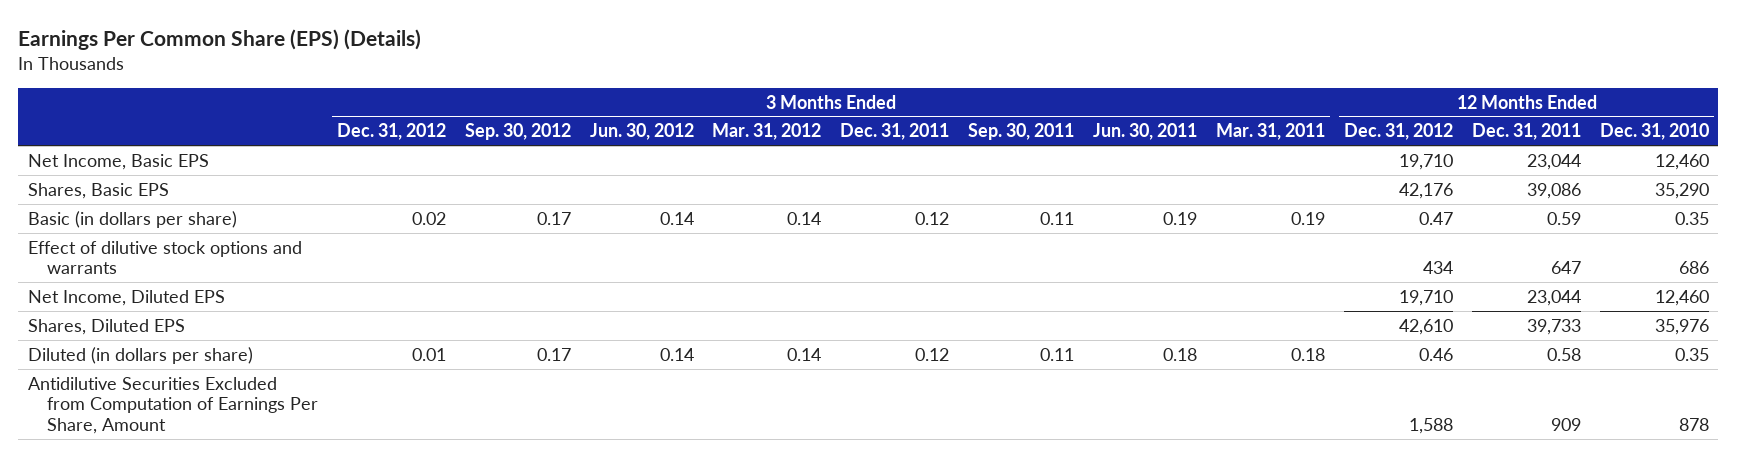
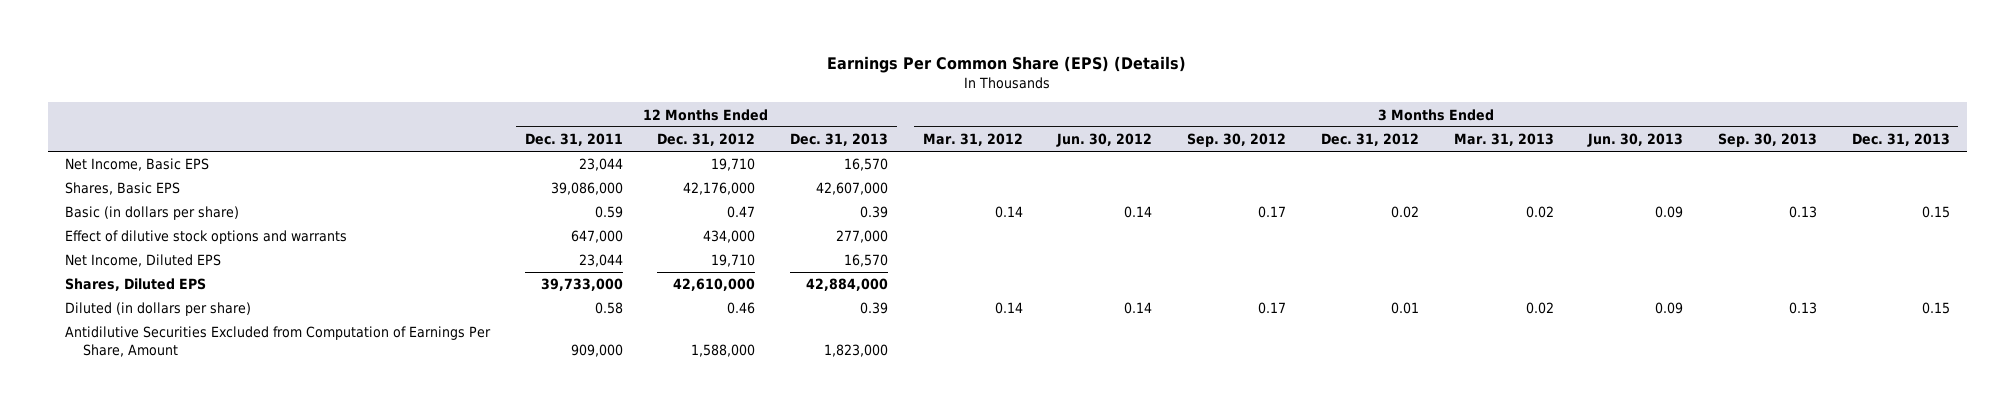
[840,123,950,141] Dec. 31, 2011 -> none
[968,123,1075,141] Sep. 30, 2011 -> none
[1093,123,1198,141] Jun. 30, 2011 -> none
[1216,123,1326,141] Mar. 31, 2011 -> none
[1599,123,1709,141] Dec. 31, 2010 -> none
none -> [790,133,889,147] Dec. 31, 2013
none -> [1453,133,1554,147] Mar. 31, 2013
none -> [1587,133,1684,148] Jun. 30, 2013
none -> [1717,133,1817,148] Sep. 30, 2013
none -> [1851,133,1950,147] Dec. 31, 2013
[1399,182,1454,199] 42,176 -> [683,182,756,196] 42,176,000
[1527,182,1582,199] 39,086 -> [550,182,623,196] 39,086,000
[1423,261,1454,275] 434 -> [703,230,756,244] 434,000
[1551,261,1582,275] 647 -> [570,230,623,244] 647,000
[1399,318,1454,335] 42,610 -> [673,278,756,292] 42,610,000
[1527,318,1582,335] 39,733 -> [540,278,623,292] 39,733,000
[1409,417,1454,434] 1,588 -> [691,343,756,357] 1,588,000
[1551,417,1582,431] 909 -> [570,343,623,357] 909,000

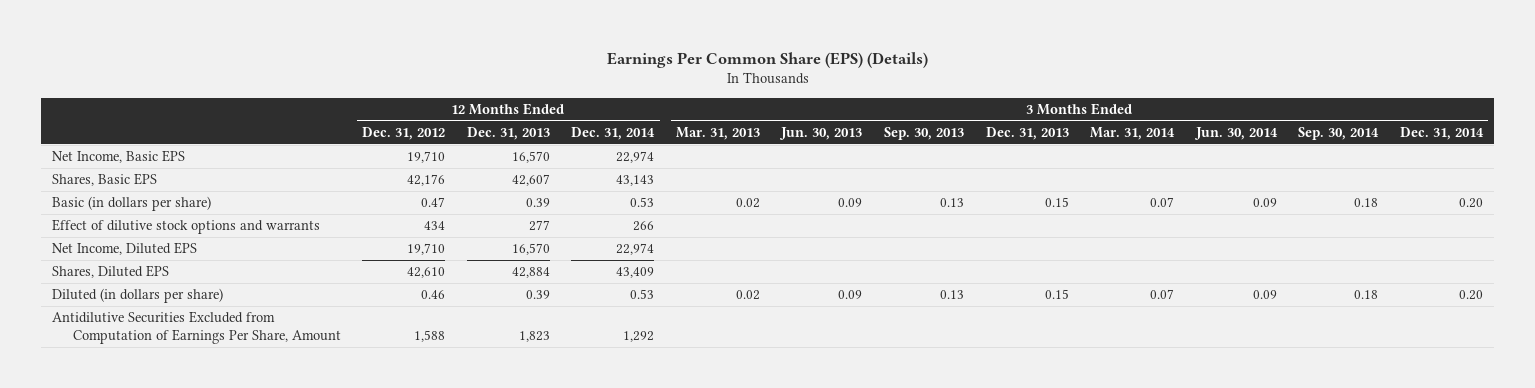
[524,133,623,147] Dec. 31, 2011 -> none
[922,133,1023,147] Mar. 31, 2012 -> none
[1056,133,1153,148] Jun. 30, 2012 -> none
[1187,133,1287,148] Sep. 30, 2012 -> none
[1320,133,1419,147] Dec. 31, 2012 -> none
none -> [571,126,656,140] Dec. 31, 2014
none -> [1090,126,1176,140] Mar. 31, 2014
none -> [1193,126,1278,140] Jun. 30, 2014
none -> [1298,126,1380,140] Sep. 30, 2014
none -> [1399,126,1484,140] Dec. 31, 2014
[683,182,756,196] 42,176,000 -> [407,174,446,187] 42,176
[816,182,889,196] 42,607,000 -> [511,174,550,187] 42,607
[703,230,756,244] 434,000 -> [424,221,446,231] 434
[836,230,889,244] 277,000 -> [528,220,550,232] 277
[673,278,756,292] 42,610,000 -> [407,267,446,279] 42,610
[806,278,889,292] 42,884,000 -> [511,267,550,279] 42,884
[691,343,756,357] 1,588,000 -> [414,329,446,342] 1,588
[824,343,889,357] 1,823,000 -> [518,330,550,342] 1,823

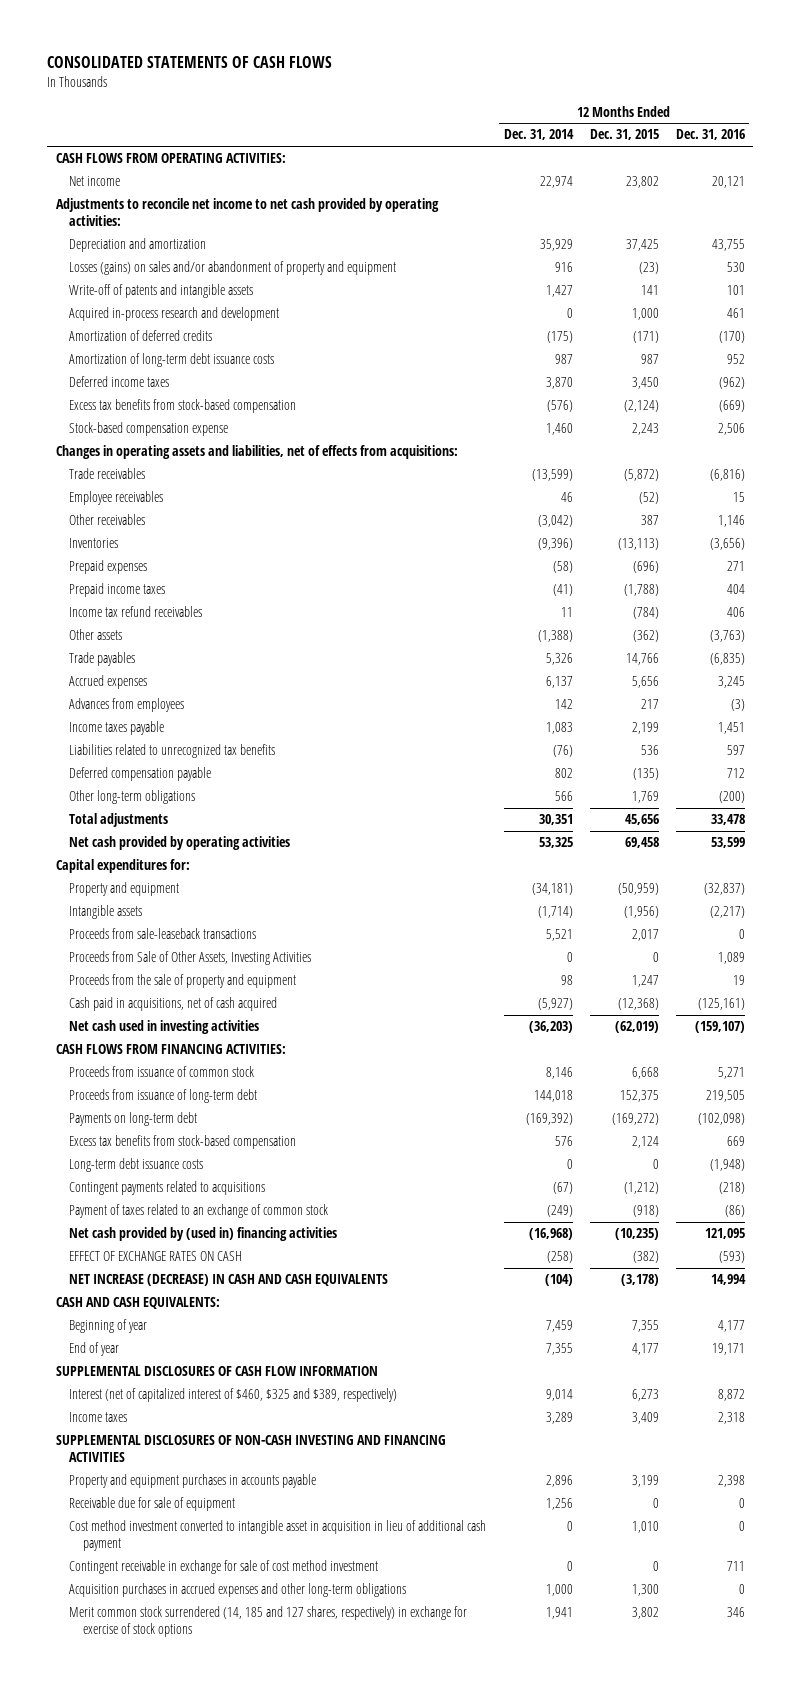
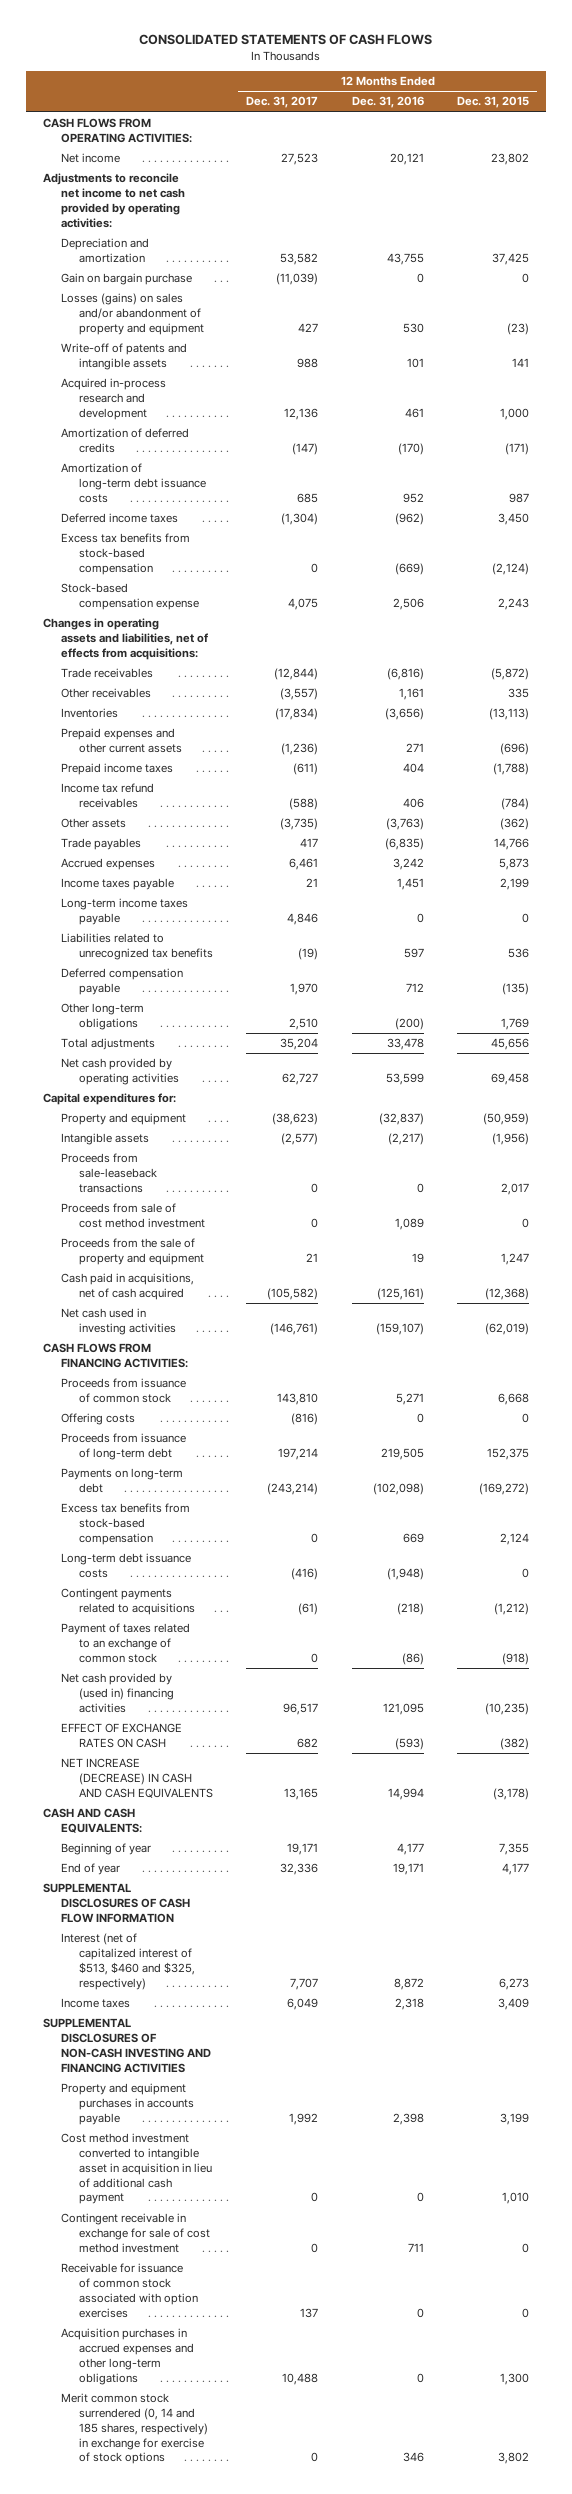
[503,129,574,141] Dec. 31, 2014 -> none
none -> [246,96,319,109] Dec. 31, 2017
none -> [60,273,192,286] Gain on bargain purchase
[69,491,164,506] Employee receivables -> none
[640,515,659,526] 387 -> [507,688,529,699] 335
[717,515,745,528] 1,146 -> [398,688,424,701] 1,161
[69,560,148,575] Prepaid expenses -> [60,728,182,754] Prepaid expenses and other current assets
[69,698,185,713] Advances from employees -> none
[631,676,659,689] 5,656 -> [498,858,529,871] 5,873
[717,676,745,689] 3,245 -> [392,858,424,871] 3,242
none -> [60,898,188,926] Long-term income taxes payable
[69,951,312,966] Proceeds from Sale of Other Assets, Investing Activities -> [60,1203,205,1229] Proceeds from sale of cost method investment
none -> [60,1413,135,1426] Offering costs
[69,1388,398,1403] Interest (net of capitalized interest of $460, $325 and $389, respectively) -> [60,1933,195,1990] Interest (net of capitalized interest of $513, $460 and $325, respectively)
[69,1497,236,1512] Receivable due for sale of equipment -> none
none -> [60,2263,198,2318] Receivable for issuance of common stock associated with option exercises
[69,1606,468,1638] Merit common stock surrendered (14, 185 and 127 shares, respectively) in exchange for exercise of stock options -> [60,2393,208,2465] Merit common stock surrendered (0, 14 and 185 shares, respectively) in exchange for exercise of stock options

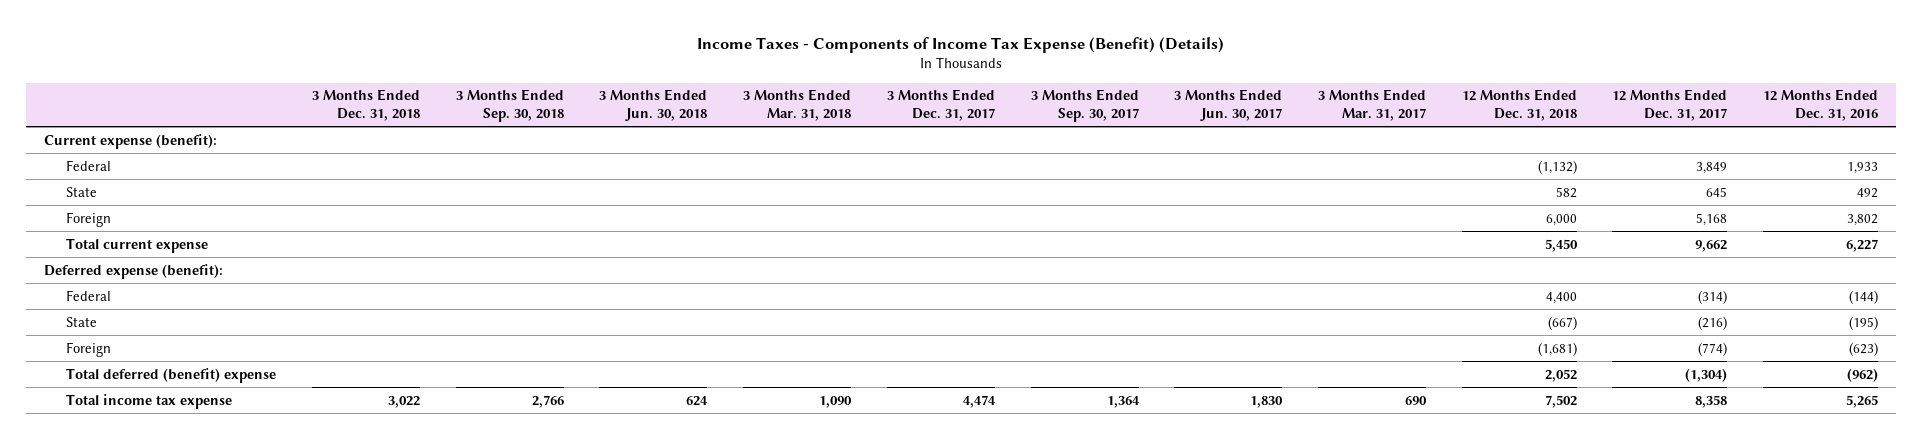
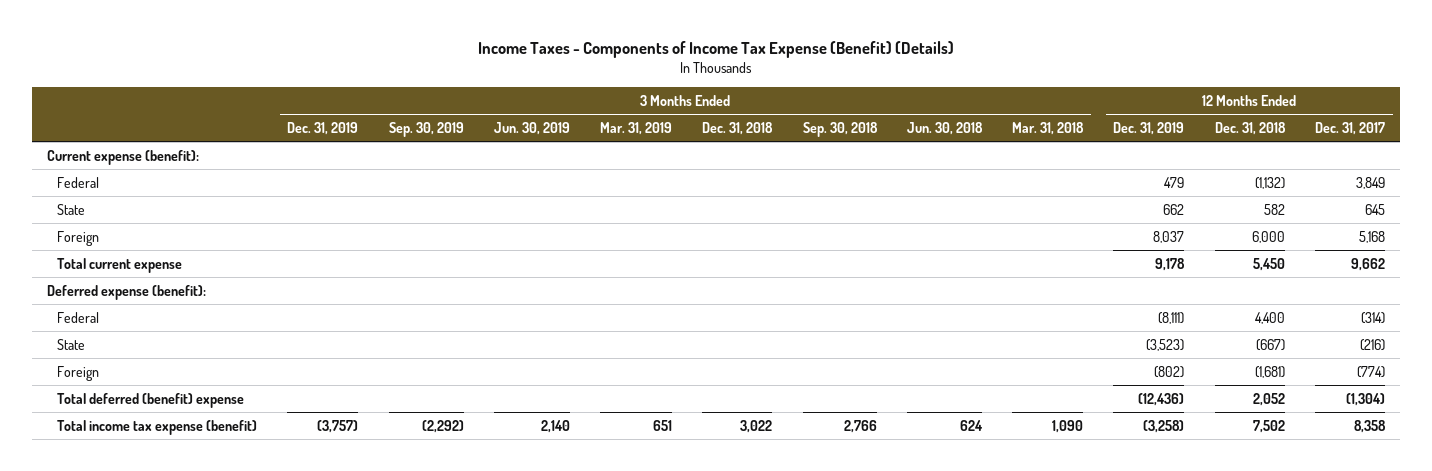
[886,89,995,122] 3 Months Ended Dec. 31, 2017 -> none
[1030,89,1139,123] 3 Months Ended Sep. 30, 2017 -> none
[1174,89,1283,122] 3 Months Ended Jun. 30, 2017 -> none
[1317,89,1426,122] 3 Months Ended Mar. 31, 2017 -> none
[1763,89,1879,122] 12 Months Ended Dec. 31, 2016 -> none
none -> [287,121,359,135] Dec. 31, 2019
none -> [388,121,464,137] Sep. 30, 2019
none -> [493,121,570,135] Jun. 30, 2019
none -> [600,121,673,135] Mar. 31, 2019
none -> [1113,121,1185,135] Dec. 31, 2019
[66,393,233,409] Total income tax expense -> [57,419,258,435] Total income tax expense (benefit)

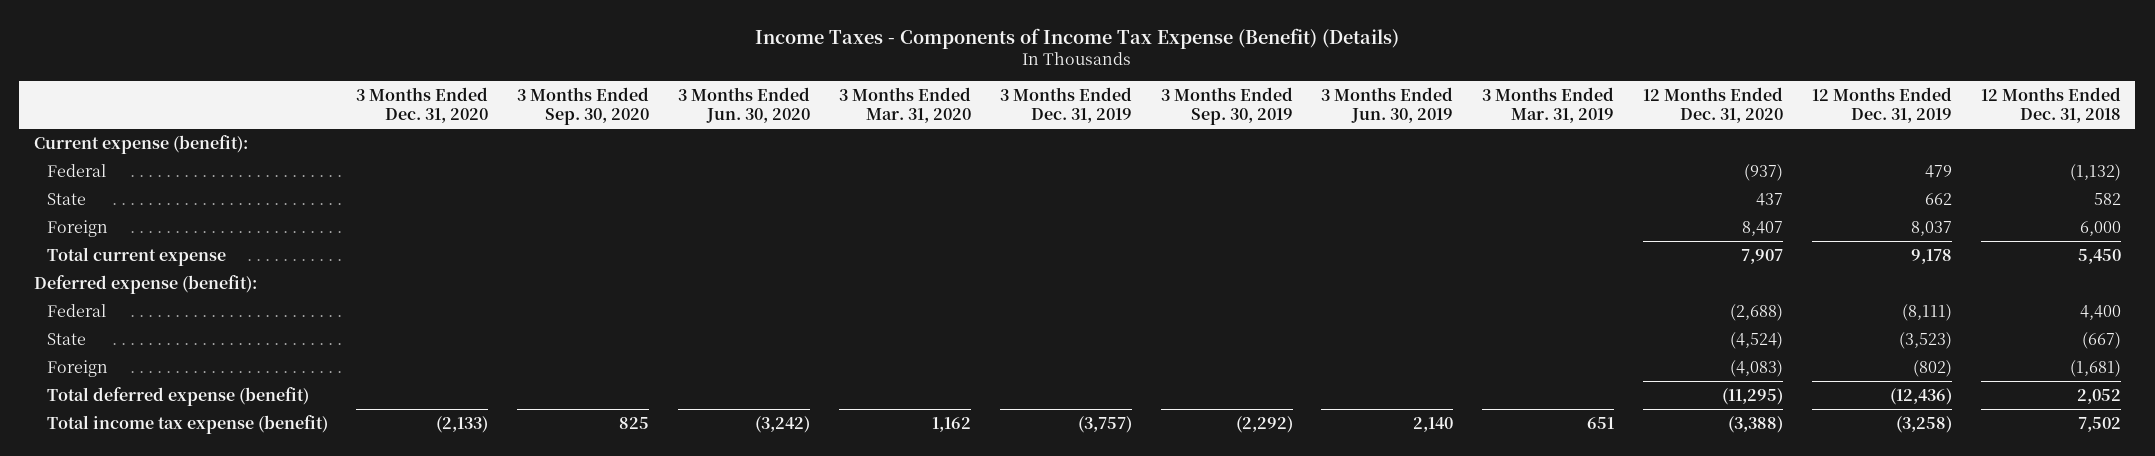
[702,121,774,135] Dec. 31, 2018 -> none
[802,121,878,137] Sep. 30, 2018 -> none
[906,121,983,135] Jun. 30, 2018 -> none
[1012,121,1085,135] Mar. 31, 2018 -> none
[1315,121,1386,135] Dec. 31, 2017 -> none
none -> [356,86,489,123] 3 Months Ended Dec. 31, 2020
none -> [517,86,650,125] 3 Months Ended Sep. 30, 2020
none -> [678,86,811,123] 3 Months Ended Jun. 30, 2020
none -> [838,86,971,123] 3 Months Ended Mar. 31, 2020
none -> [1643,86,1784,123] 12 Months Ended Dec. 31, 2020
[57,392,245,408] Total deferred (benefit) expense -> [46,386,309,406] Total deferred expense (benefit)

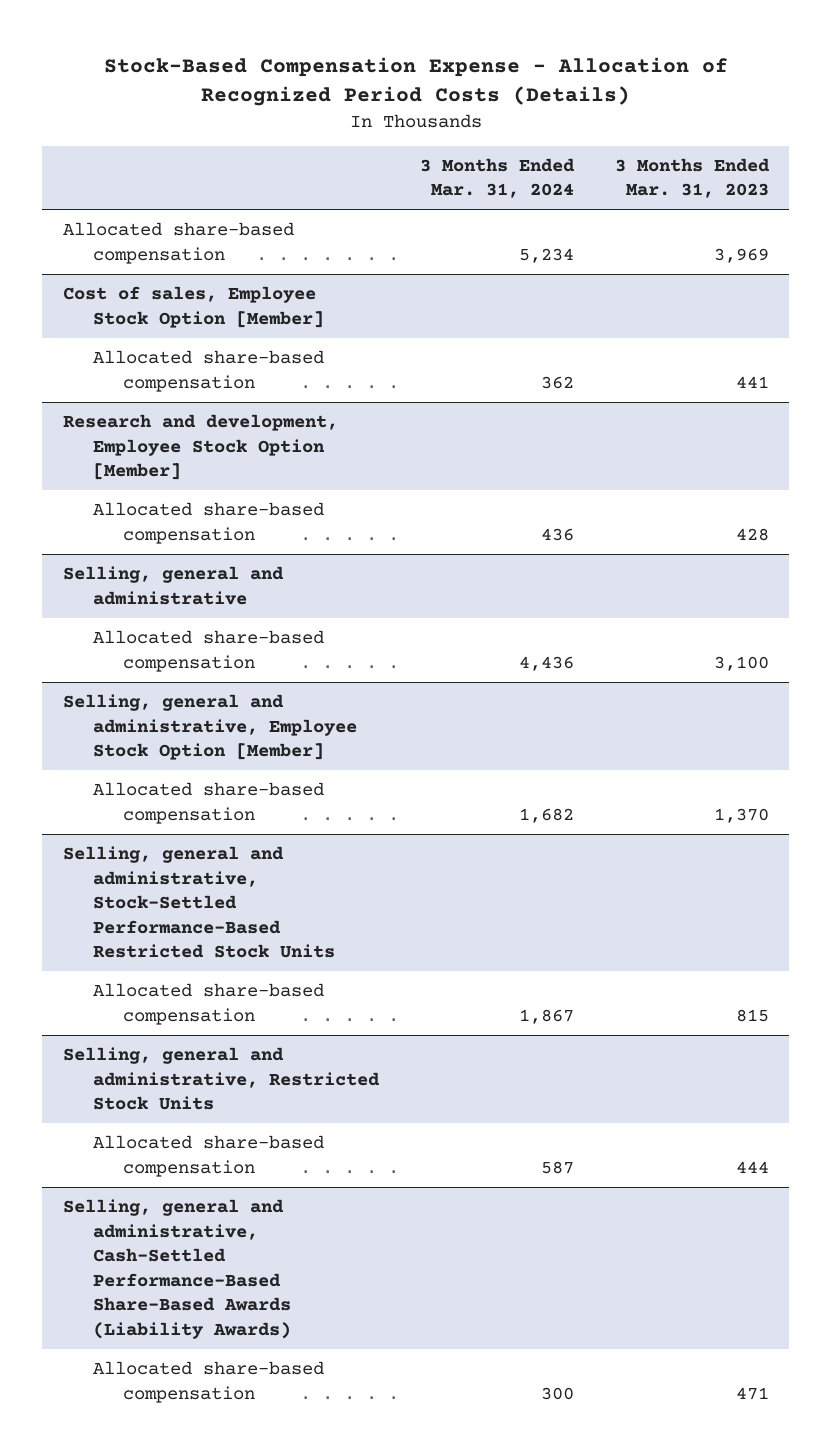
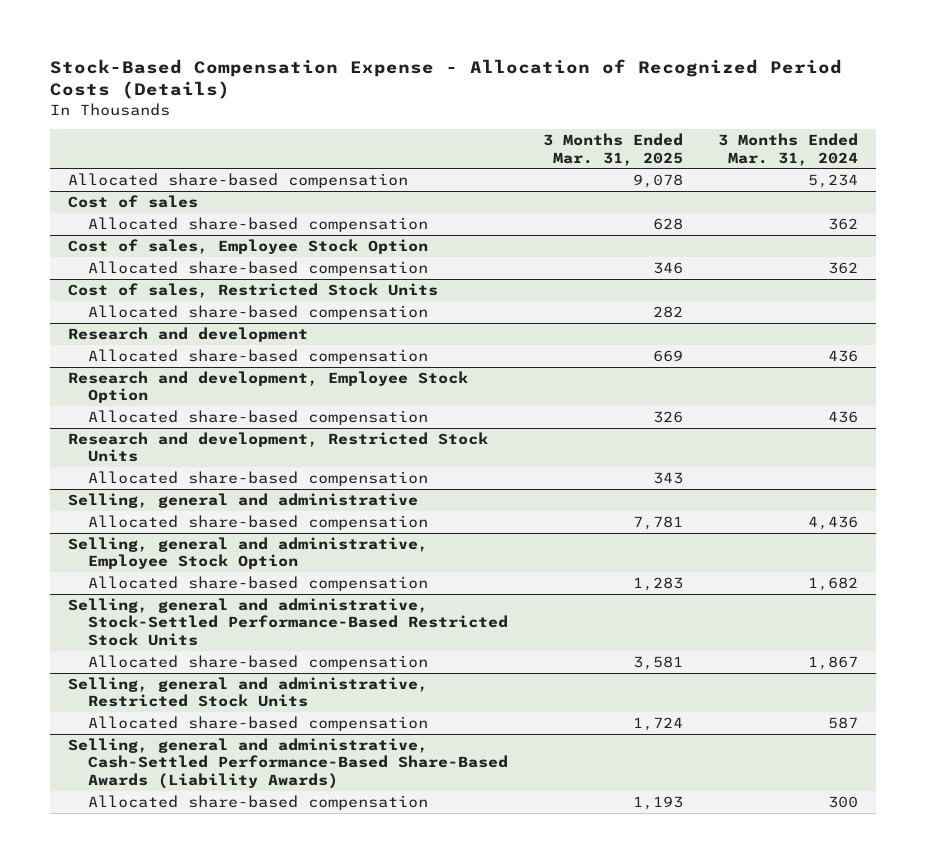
[614,157,770,199] 3 Months Ended Mar. 31, 2023 -> none
none -> [543,133,684,166] 3 Months Ended Mar. 31, 2025
[62,286,325,328] Cost of sales, Employee Stock Option [Member] -> none
none -> [67,194,198,208] Cost of sales
[62,414,338,481] Research and development, Employee Stock Option [Member] -> none
none -> [67,238,428,254] Cost of sales, Employee Stock Option
none -> [88,260,429,276] Allocated share-based compensation
none -> [67,282,438,298] Cost of sales, Restricted Stock Units
none -> [88,304,429,320] Allocated share-based compensation
none -> [67,326,308,342] Research and development
none -> [67,370,468,404] Research and development, Employee Stock Option
none -> [88,409,429,425] Allocated share-based compensation
none -> [67,431,488,463] Research and development, Restricted Stock Units
none -> [88,470,429,486] Allocated share-based compensation
[62,694,358,761] Selling, general and administrative, Employee Stock Option [Member] -> [67,536,428,570] Selling, general and administrative, Employee Stock Option

